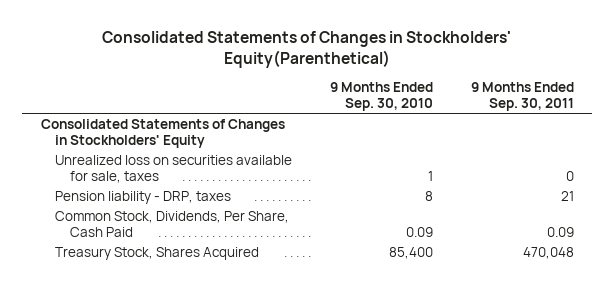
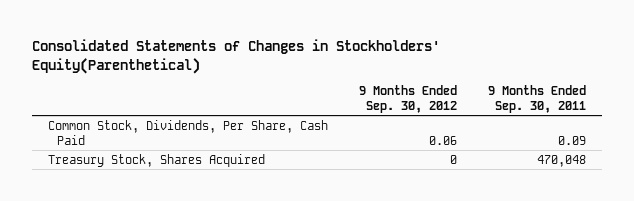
[330,81,434,112] 9 Months Ended Sep. 30, 2010 -> none
none -> [358,85,457,114] 9 Months Ended Sep. 30, 2012
[41,118,286,149] Consolidated Statements of Changes in Stockholders' Equity -> none
[55,154,293,184] Unrealized loss on securities available for sale, taxes -> none
[55,190,232,204] Pension liability - DRP, taxes -> none

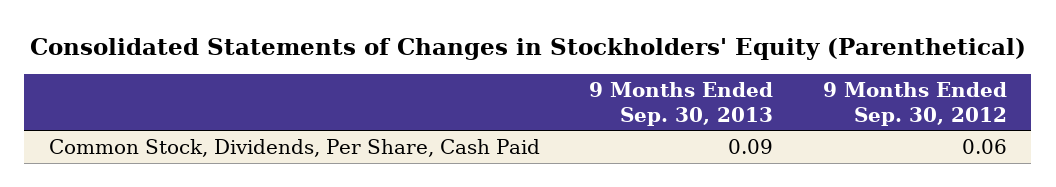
[32,39,441,74] Consolidated Statements of Changes in Stockholders' Equity(Parenthetical) -> [29,37,1026,60] Consolidated Statements of Changes in Stockholders' Equity (Parenthetical)
[488,85,587,114] 9 Months Ended Sep. 30, 2011 -> none
none -> [589,82,774,126] 9 Months Ended Sep. 30, 2013
[47,153,265,167] Treasury Stock, Shares Acquired -> none

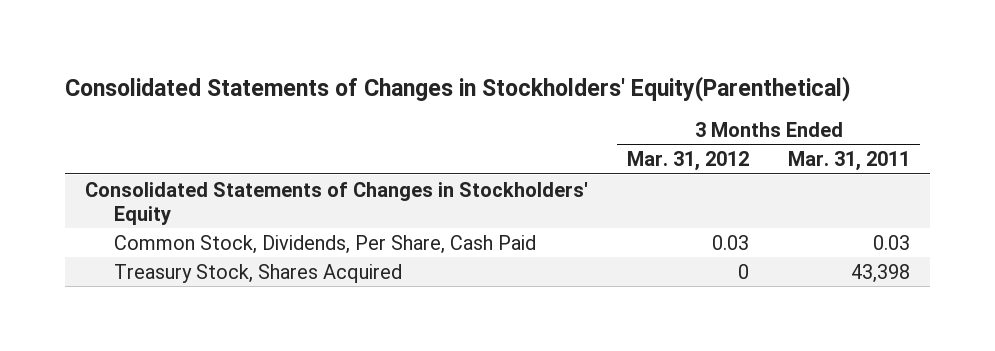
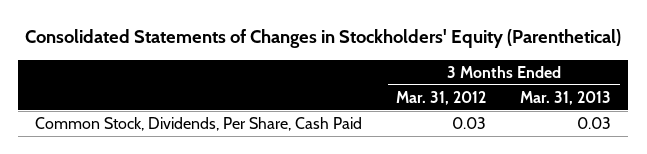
[65,76,852,103] Consolidated Statements of Changes in Stockholders' Equity(Parenthetical) -> [25,29,622,49] Consolidated Statements of Changes in Stockholders' Equity (Parenthetical)
[788,151,911,172] Mar. 31, 2011 -> none
none -> [520,91,612,106] Mar. 31, 2013
[84,181,588,225] Consolidated Statements of Changes in Stockholders' Equity -> none
[113,263,402,283] Treasury Stock, Shares Acquired -> none

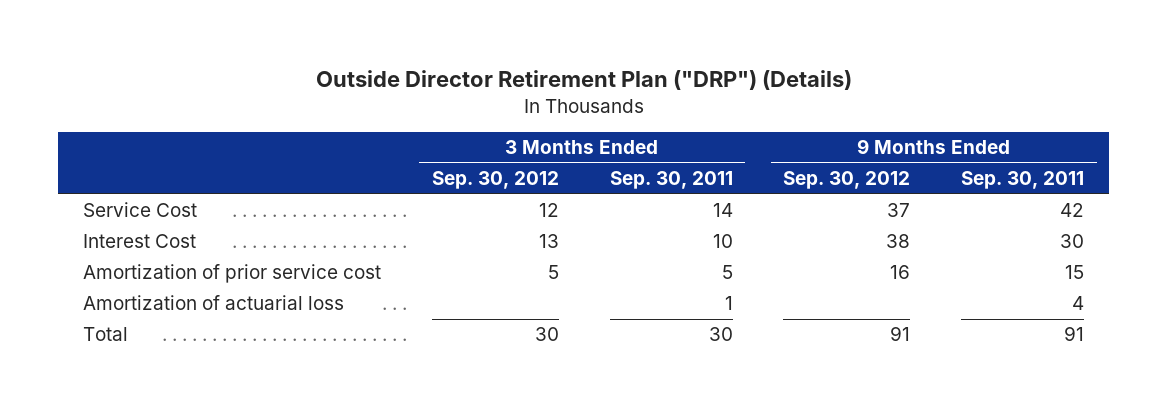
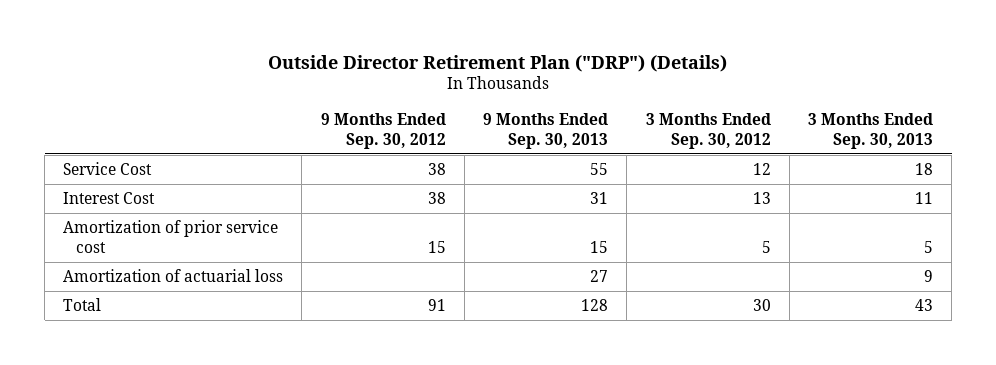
[609,171,733,190] Sep. 30, 2011 -> none
[961,171,1085,190] Sep. 30, 2011 -> none
none -> [483,113,609,149] 9 Months Ended Sep. 30, 2013
none -> [807,113,933,149] 3 Months Ended Sep. 30, 2013
[887,203,911,218] 37 -> [427,163,446,176] 38
[890,265,911,280] 16 -> [427,240,446,253] 15

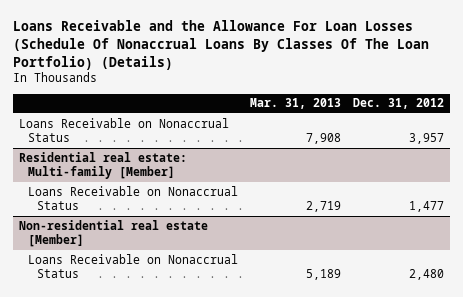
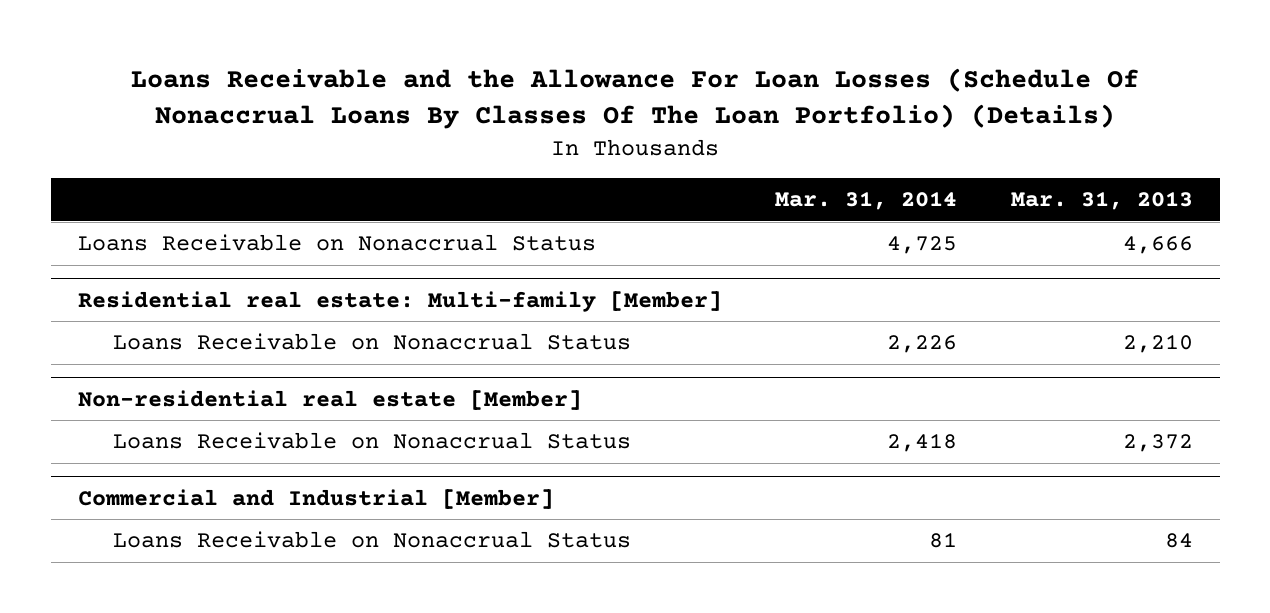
[352,98,444,110] Dec. 31, 2012 -> none
none -> [775,191,958,211] Mar. 31, 2014
[305,133,341,145] 7,908 -> [1122,236,1193,255] 4,666
[305,201,341,213] 2,719 -> [1122,334,1193,354] 2,210
[305,269,341,281] 5,189 -> [1122,434,1193,453] 2,372
none -> [77,488,554,509] Commercial and Industrial [Member]
none -> [112,531,631,549] Loans Receivable on Nonaccrual Status

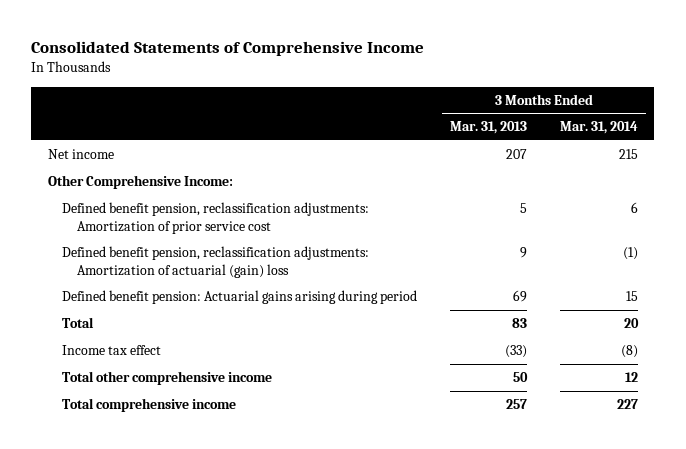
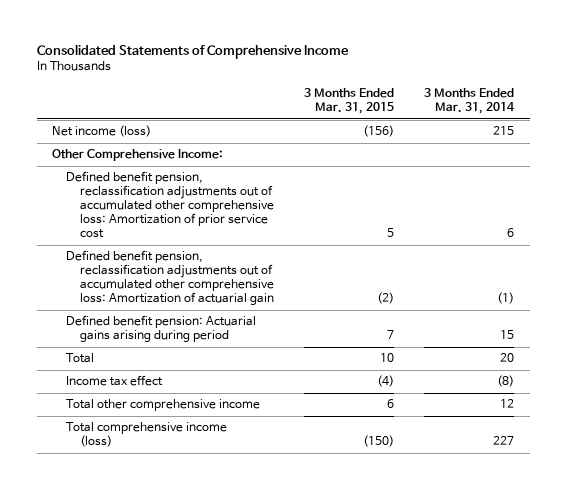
[450,121,528,135] Mar. 31, 2013 -> none
none -> [304,88,395,115] 3 Months Ended Mar. 31, 2015
[47,149,114,160] Net income -> [52,125,152,138] Net income (loss)
[62,202,370,235] Defined benefit pension, reclassification adjustments: Amortization of prior service cost -> [66,171,275,239] Defined benefit pension, reclassification adjustments out of accumulated other comprehensive loss: Amortization of prior service cost
[62,246,370,279] Defined benefit pension, reclassification adjustments: Amortization of actuarial (gain) loss -> [66,250,275,306] Defined benefit pension, reclassification adjustments out of accumulated other comprehensive loss: Amortization of actuarial gain
[62,398,237,413] Total comprehensive income -> [66,422,228,448] Total comprehensive income (loss)

